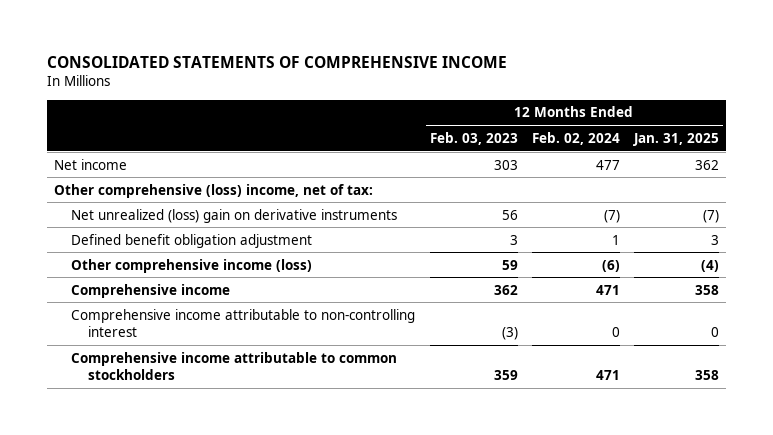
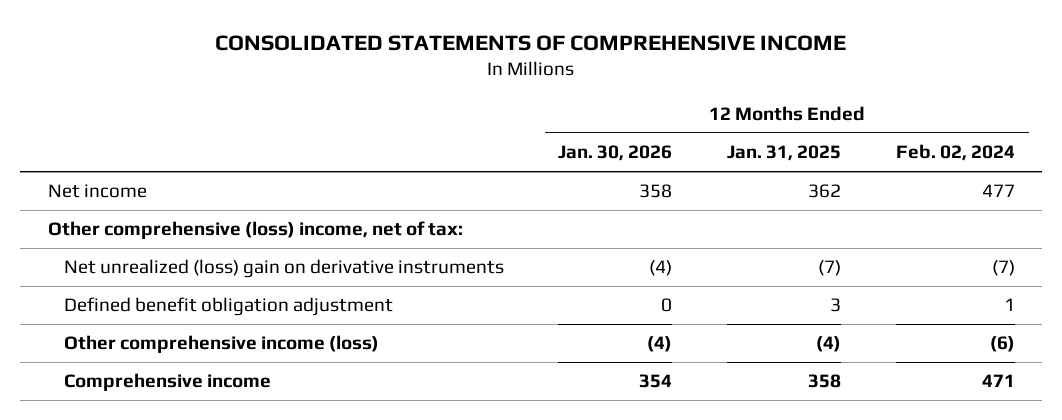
[429,131,518,145] Feb. 03, 2023 -> none
none -> [558,145,673,162] Jan. 30, 2026
[71,308,416,337] Comprehensive income attributable to non-controlling interest -> none
[71,351,398,380] Comprehensive income attributable to common stockholders -> none

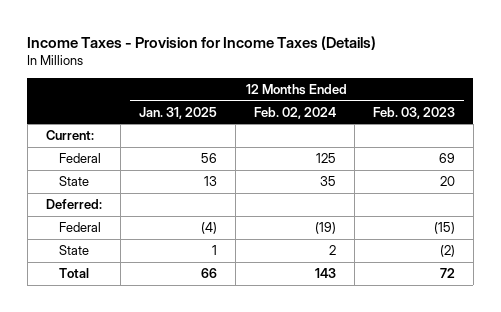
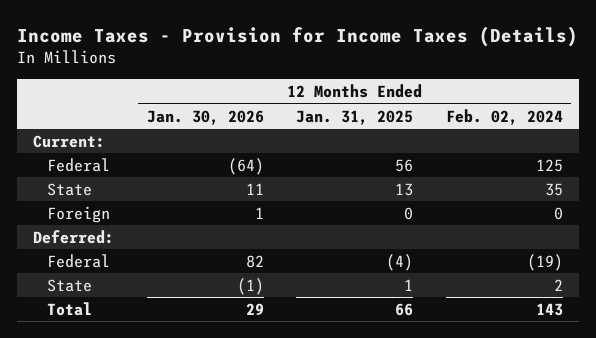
[372,106,455,119] Feb. 03, 2023 -> none
none -> [146,109,264,125] Jan. 30, 2026
none -> [46,205,110,223] Foreign

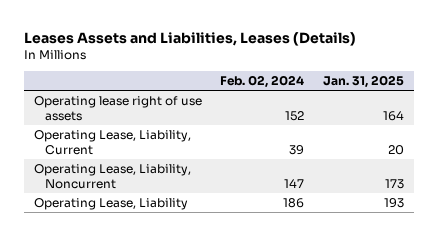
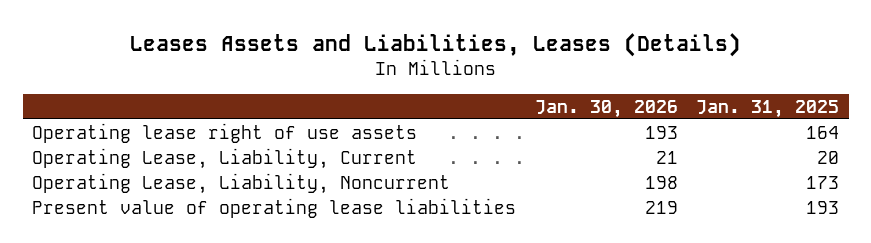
[220,75,305,89] Feb. 02, 2024 -> none
none -> [534,99,678,118] Jan. 30, 2026
[33,197,188,210] Operating Lease, Liability -> [31,198,516,219] Present value of operating lease liabilities

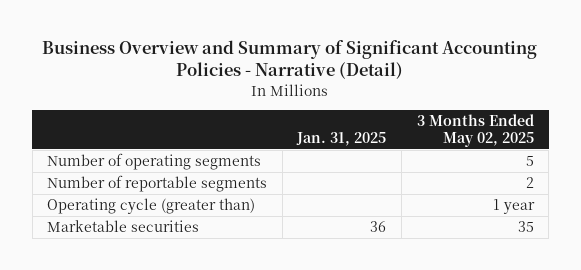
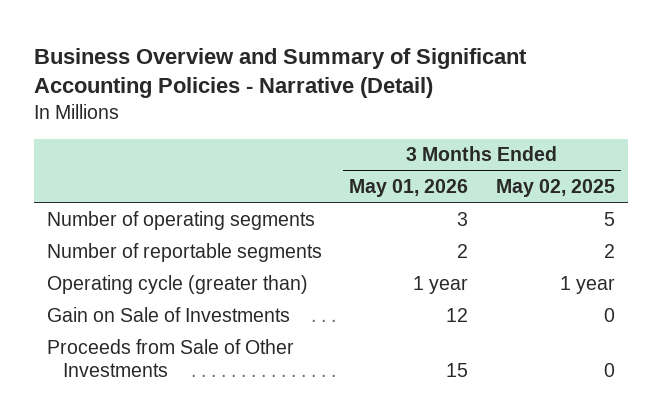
[296,132,387,147] Jan. 31, 2025 -> none
none -> [349,178,469,197] May 01, 2026
[47,219,200,232] Marketable securities -> none
none -> [47,306,291,322] Gain on Sale of Investments
none -> [47,338,295,378] Proceeds from Sale of Other Investments

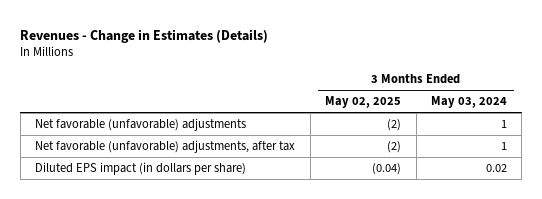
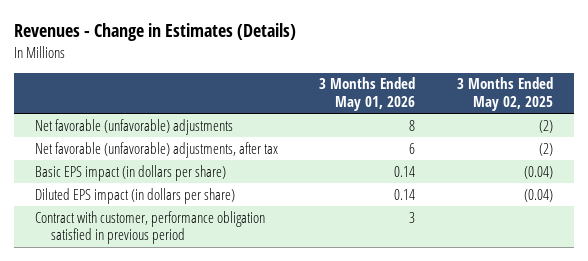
[431,96,508,109] May 03, 2024 -> none
none -> [319,77,416,112] 3 Months Ended May 01, 2026
none -> [34,164,226,181] Basic EPS impact (in dollars per share)
none -> [34,210,265,245] Contract with customer, performance obligation satisfied in previous period

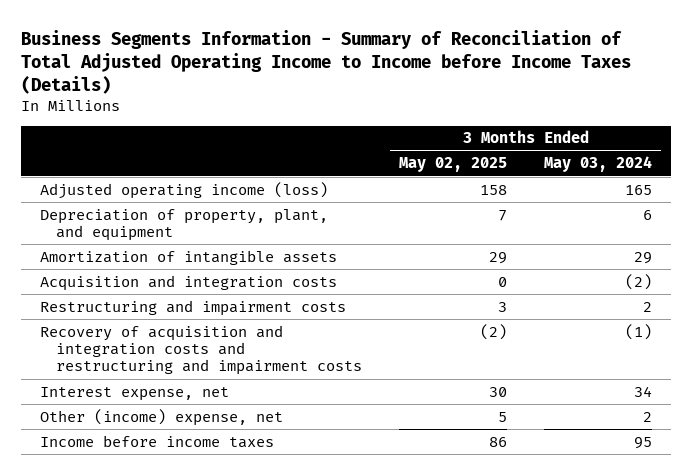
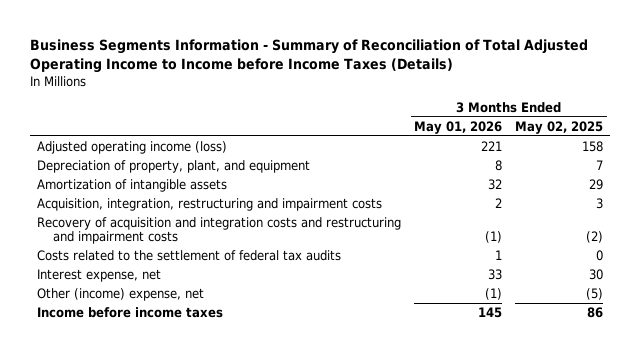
[544,156,653,173] May 03, 2024 -> none
none -> [414,120,503,134] May 01, 2026
[39,274,337,291] Acquisition and integration costs -> none
[39,299,346,316] Restructuring and impairment costs -> [36,198,382,212] Acquisition, integration, restructuring and impairment costs
none -> [36,250,341,262] Costs related to the settlement of federal tax audits
[498,411,508,422] 5 -> [586,288,604,301] (5)

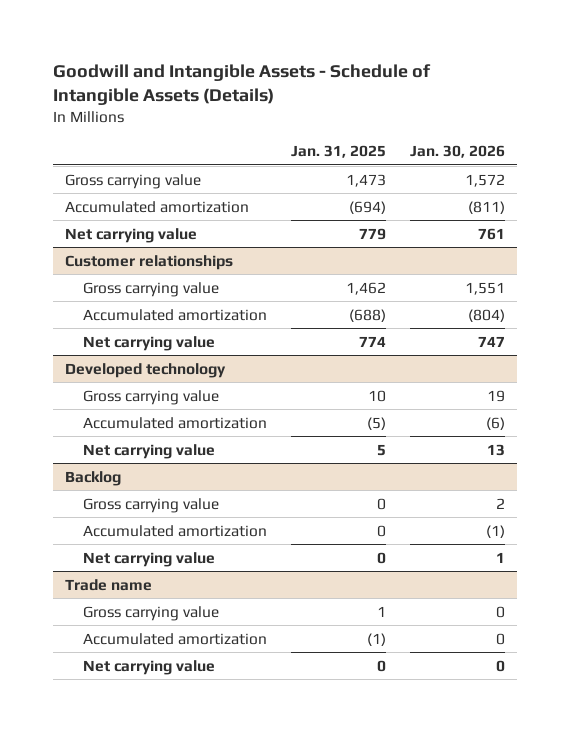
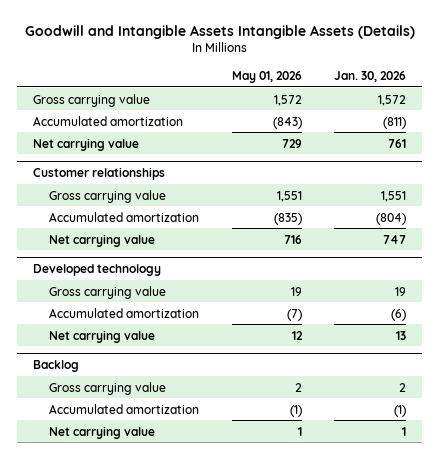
[52,64,431,106] Goodwill and Intangible Assets - Schedule of Intangible Assets (Details) -> [24,24,415,39] Goodwill and Intangible Assets Intangible Assets (Details)
[290,145,386,159] Jan. 31, 2025 -> none
none -> [231,71,302,84] May 01, 2026
[64,578,152,591] Trade name -> none
[82,605,219,621] Gross carrying value -> none
[82,632,267,645] Accumulated amortization -> none
[82,659,215,675] Net carrying value -> none

